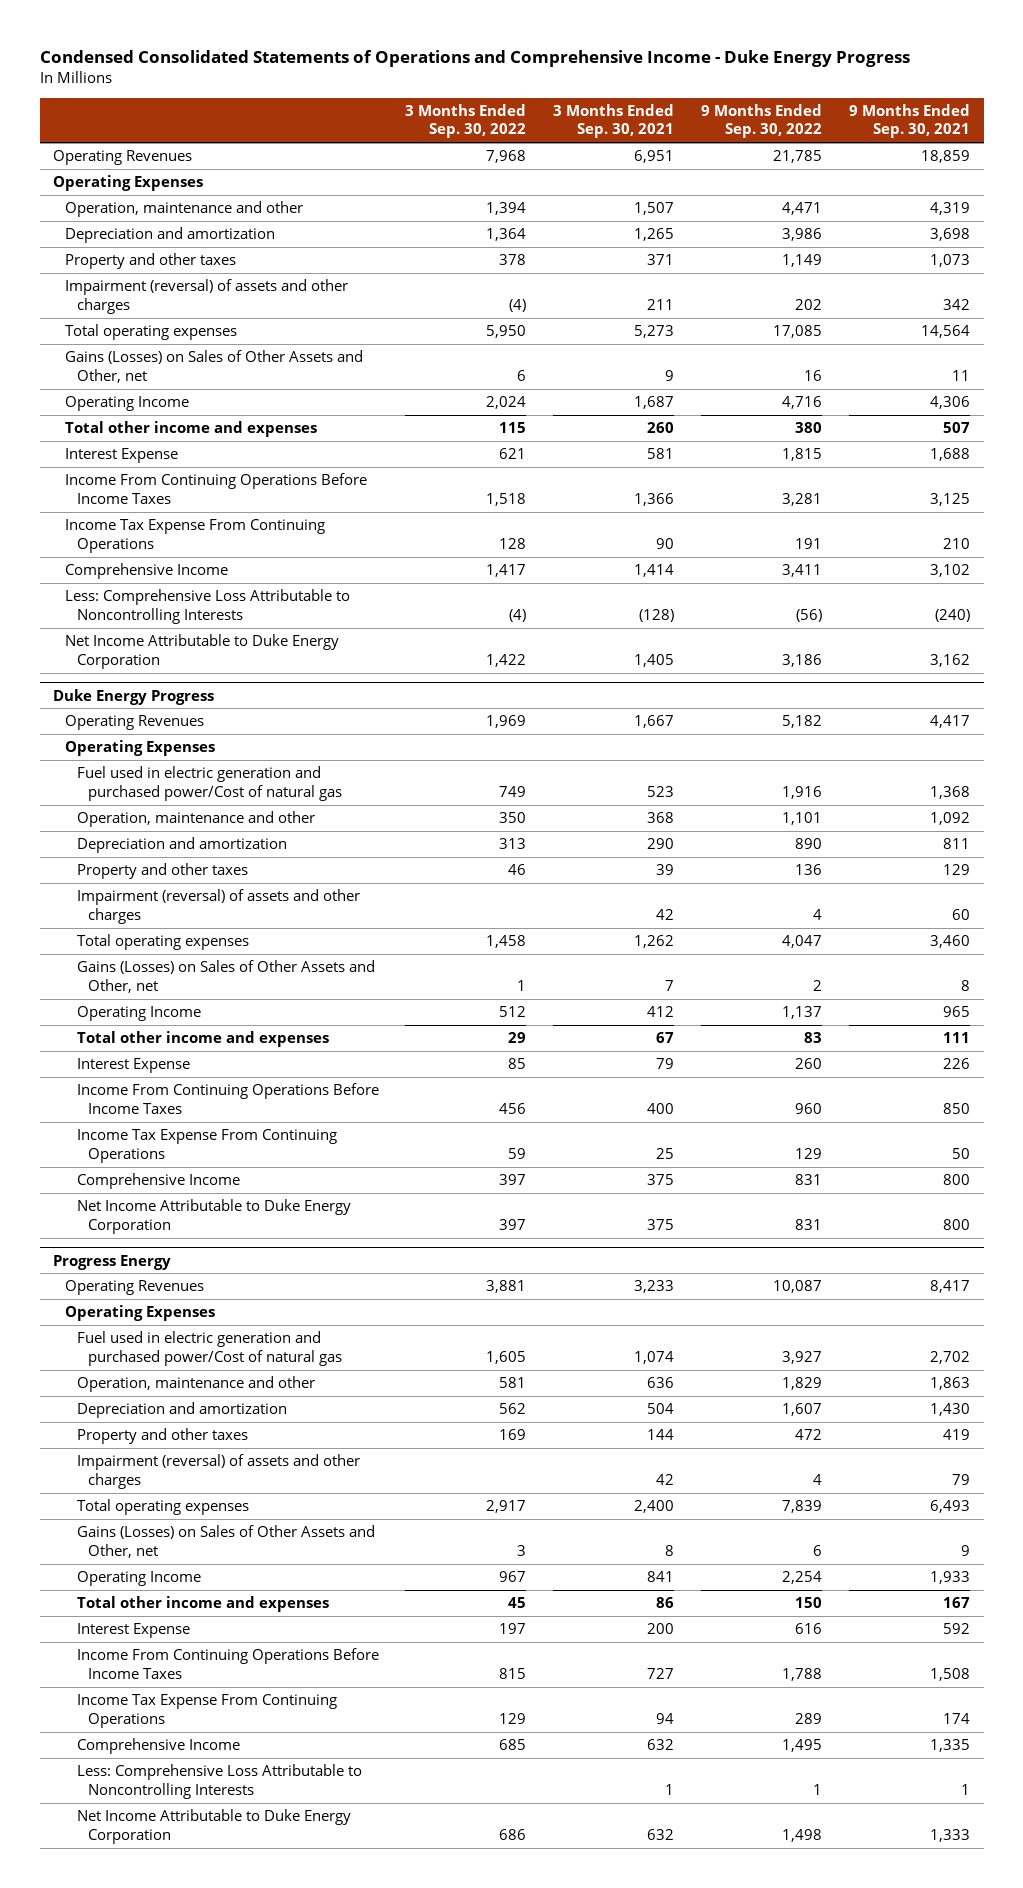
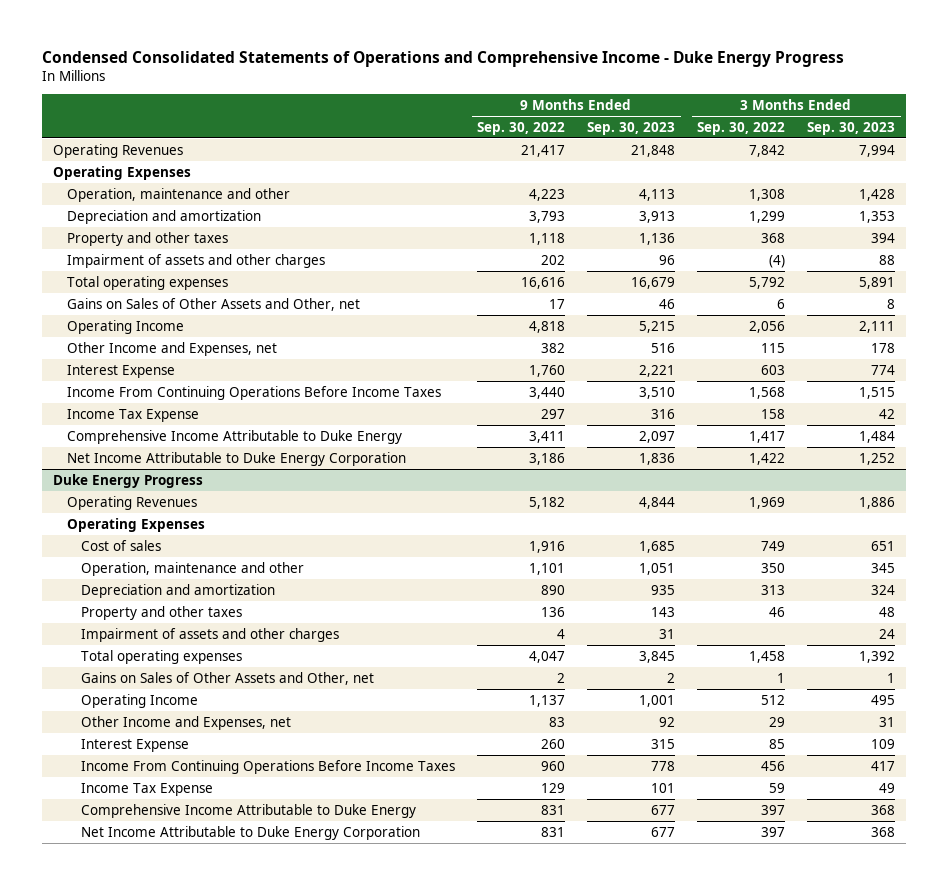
[553,103,675,139] 3 Months Ended Sep. 30, 2021 -> none
[849,103,971,139] 9 Months Ended Sep. 30, 2021 -> none
none -> [587,121,676,135] Sep. 30, 2023
none -> [807,121,896,135] Sep. 30, 2023
[486,150,527,164] 7,968 -> [749,144,786,157] 7,842
[773,150,823,164] 21,785 -> [521,144,566,157] 21,417
[64,589,350,624] Less: Comprehensive Loss Attributable to Noncontrolling Interests -> none
[486,202,527,216] 1,394 -> [749,188,786,201] 1,308
[782,202,823,216] 4,471 -> [529,188,566,201] 4,223
[486,228,527,242] 1,364 -> [749,210,786,223] 1,299
[782,228,823,242] 3,986 -> [529,210,566,223] 3,793
[499,254,527,266] 378 -> [761,232,786,243] 368
[782,254,823,268] 1,149 -> [529,232,566,245] 1,118
[64,279,348,314] Impairment (reversal) of assets and other charges -> [66,253,325,268] Impairment of assets and other charges
[486,325,527,339] 5,950 -> [749,276,786,289] 5,792
[773,325,823,339] 17,085 -> [521,276,566,289] 16,616
[64,350,363,383] Gains (Losses) on Sales of Other Assets and Other, net -> [66,297,360,311] Gains on Sales of Other Assets and Other, net
[804,369,823,381] 16 -> [549,298,566,309] 17
[486,396,527,410] 2,024 -> [749,320,786,333] 2,056
[782,396,823,410] 4,716 -> [529,320,566,333] 4,818
[64,421,317,438] Total other income and expenses -> [66,341,277,356] Other Income and Expenses, net
[795,422,823,434] 380 -> [541,342,566,353] 382
[499,448,527,460] 621 -> [761,364,786,375] 603
[782,448,823,462] 1,815 -> [529,364,566,377] 1,760
[486,492,527,506] 1,518 -> [749,386,786,399] 1,568
[782,492,823,506] 3,281 -> [529,386,566,399] 3,440
[64,519,325,553] Income Tax Expense From Continuing Operations -> [66,408,199,422] Income Tax Expense
[499,537,527,549] 128 -> [761,408,786,419] 158
[795,537,823,549] 191 -> [541,408,566,419] 297
[64,563,228,580] Comprehensive Income -> [66,429,402,444] Comprehensive Income Attributable to Duke Energy
[76,766,343,801] Fuel used in electric generation and purchased power/Cost of natural gas -> [81,539,162,551] Cost of sales
[76,889,360,924] Impairment (reversal) of assets and other charges -> [81,627,340,642] Impairment of assets and other charges
[76,960,375,993] Gains (Losses) on Sales of Other Assets and Other, net -> [81,671,375,685] Gains on Sales of Other Assets and Other, net
[76,1031,329,1048] Total other income and expenses -> [81,715,292,730] Other Income and Expenses, net
[76,1129,337,1163] Income Tax Expense From Continuing Operations -> [81,782,214,796] Income Tax Expense
[76,1173,240,1190] Comprehensive Income -> [81,803,417,818] Comprehensive Income Attributable to Duke Energy
[53,1254,172,1270] Progress Energy -> none
[64,1280,204,1296] Operating Revenues -> none
[64,1305,215,1322] Operating Expenses -> none
[76,1331,343,1366] Fuel used in electric generation and purchased power/Cost of natural gas -> none
[76,1376,315,1393] Operation, maintenance and other -> none
[76,1402,287,1419] Depreciation and amortization -> none
[76,1428,248,1445] Property and other taxes -> none
[76,1454,360,1489] Impairment (reversal) of assets and other charges -> none
[76,1499,249,1516] Total operating expenses -> none
[76,1525,375,1558] Gains (Losses) on Sales of Other Assets and Other, net -> none
[76,1571,201,1587] Operating Income -> none
[76,1596,329,1613] Total other income and expenses -> none
[76,1623,190,1639] Interest Expense -> none
[76,1648,379,1679] Income From Continuing Operations Before Income Taxes -> none
[76,1694,337,1728] Income Tax Expense From Continuing Operations -> none
[76,1738,240,1755] Comprehensive Income -> none
[76,1764,362,1799] Less: Comprehensive Loss Attributable to Noncontrolling Interests -> none
[76,1809,351,1844] Net Income Attributable to Duke Energy Corporation -> none

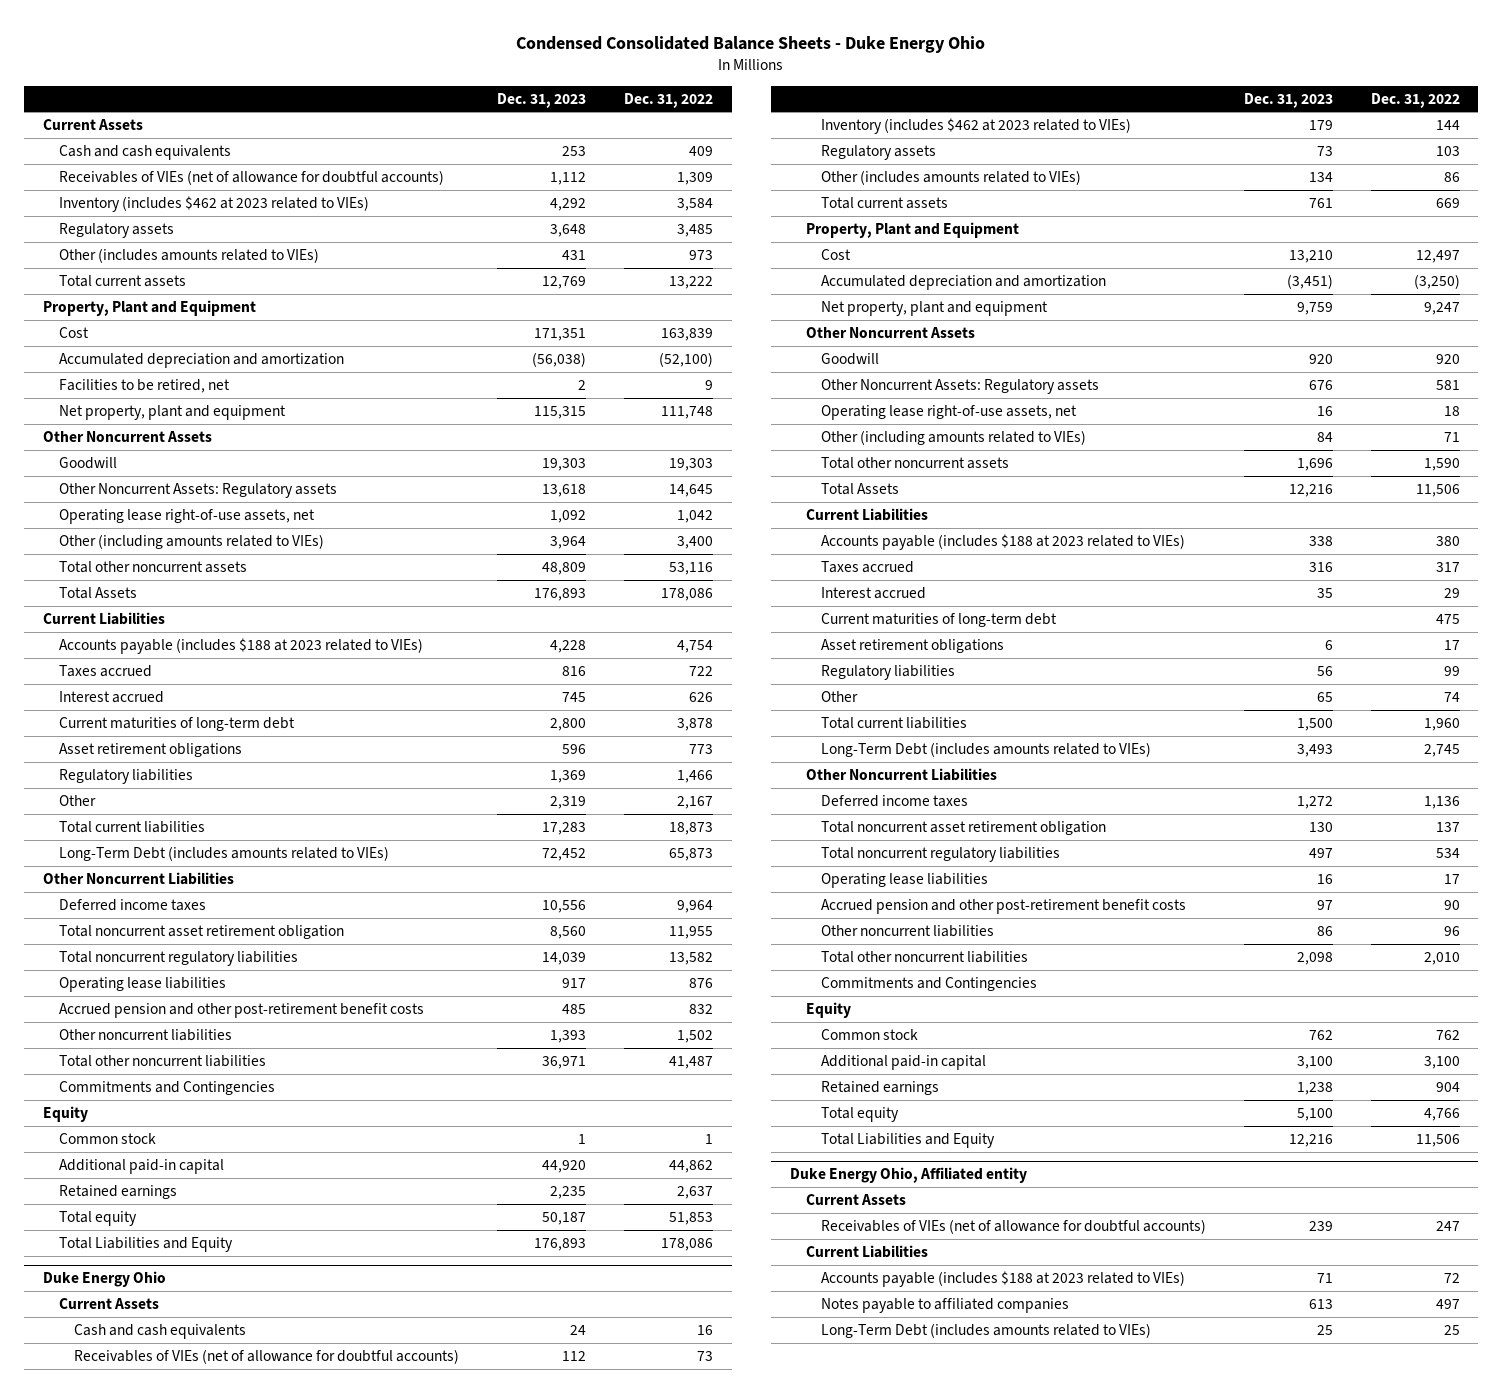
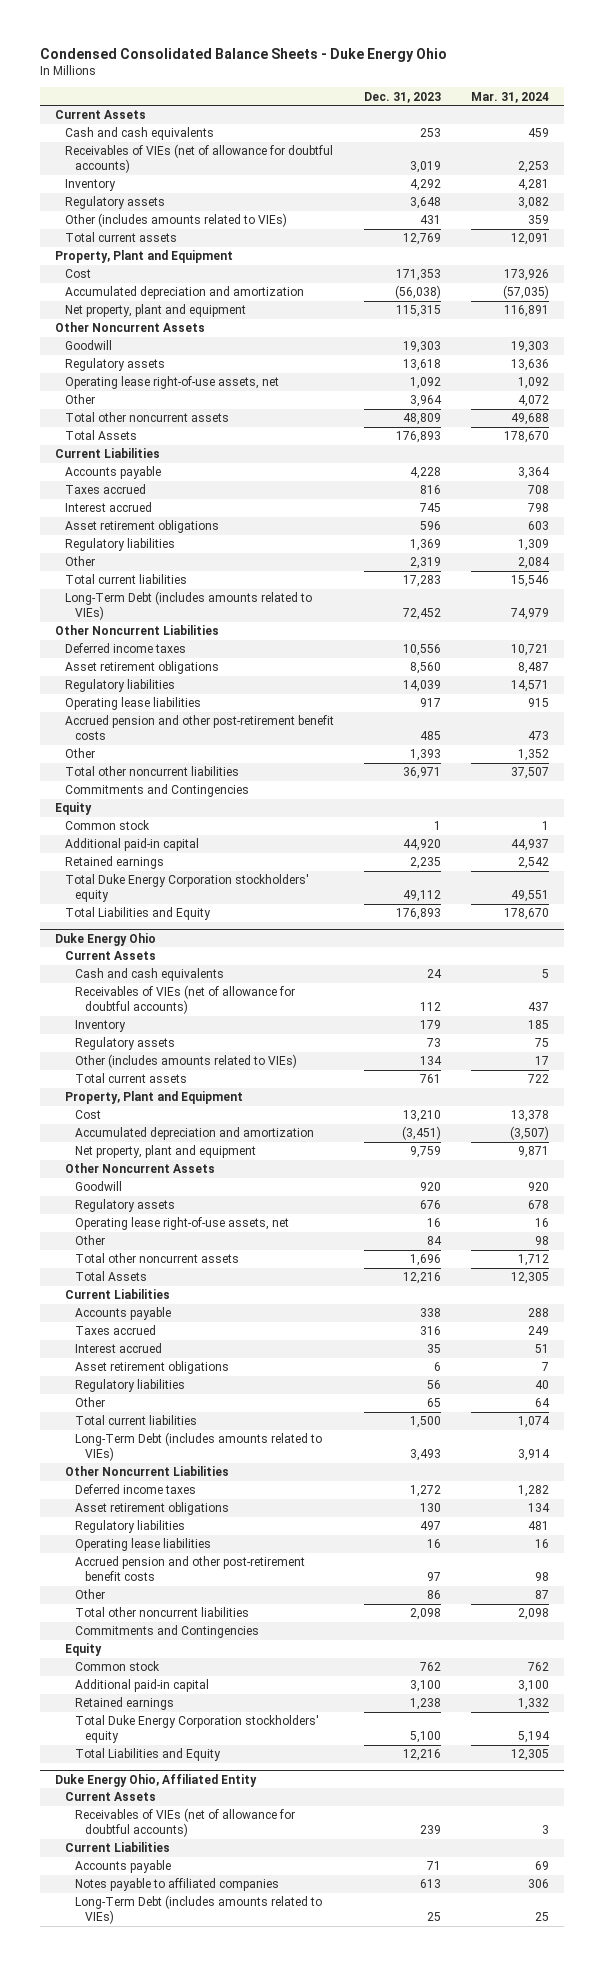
[623,92,713,108] Dec. 31, 2022 -> none
none -> [471,91,550,103] Mar. 31, 2024
[550,171,587,185] 1,112 -> [410,161,442,174] 3,019
[58,195,369,212] Inventory (includes $462 at 2023 related to VIEs) -> [64,179,116,192] Inventory
[534,327,587,341] 171,351 -> [396,269,442,282] 171,353
[58,378,230,393] Facilities to be retired, net -> none
[58,482,337,498] Other Noncurrent Assets: Regulatory assets -> [64,358,165,372] Regulatory assets
[58,533,324,549] Other (including amounts related to VIEs) -> [64,394,95,405] Other
[58,637,423,654] Accounts payable (includes $188 at 2023 related to VIEs) -> [64,466,161,480] Accounts payable
[58,716,295,731] Current maturities of long-term debt -> none
[58,924,344,939] Total noncurrent asset retirement obligation -> [64,661,219,675] Asset retirement obligations
[58,950,298,966] Total noncurrent regulatory liabilities -> [64,679,175,693] Regulatory liabilities
[58,1028,232,1041] Other noncurrent liabilities -> [64,748,95,759] Other
[58,1210,137,1226] Total equity -> none
none -> [64,874,309,903] Total Duke Energy Corporation stockholders' equity
[821,117,1132,134] Inventory (includes $462 at 2023 related to VIEs) -> [75,1020,127,1033] Inventory
[821,378,1100,394] Other Noncurrent Assets: Regulatory assets -> [75,1199,176,1213] Regulatory assets
[821,429,1087,445] Other (including amounts related to VIEs) -> [75,1235,106,1246] Other
[821,533,1186,550] Accounts payable (includes $188 at 2023 related to VIEs) -> [75,1307,172,1321] Accounts payable
[821,612,1058,627] Current maturities of long-term debt -> none
[821,820,1107,835] Total noncurrent asset retirement obligation -> [75,1502,230,1516] Asset retirement obligations
[821,846,1061,862] Total noncurrent regulatory liabilities -> [75,1520,186,1534] Regulatory liabilities
[821,924,995,937] Other noncurrent liabilities -> [75,1589,106,1600] Other
[821,1106,900,1122] Total equity -> none
none -> [75,1715,320,1744] Total Duke Energy Corporation stockholders' equity
[789,1167,1027,1184] Duke Energy Ohio, Affiliated entity -> [54,1773,257,1787] Duke Energy Ohio, Affiliated Entity
[821,1270,1186,1287] Accounts payable (includes $188 at 2023 related to VIEs) -> [75,1860,172,1874] Accounts payable

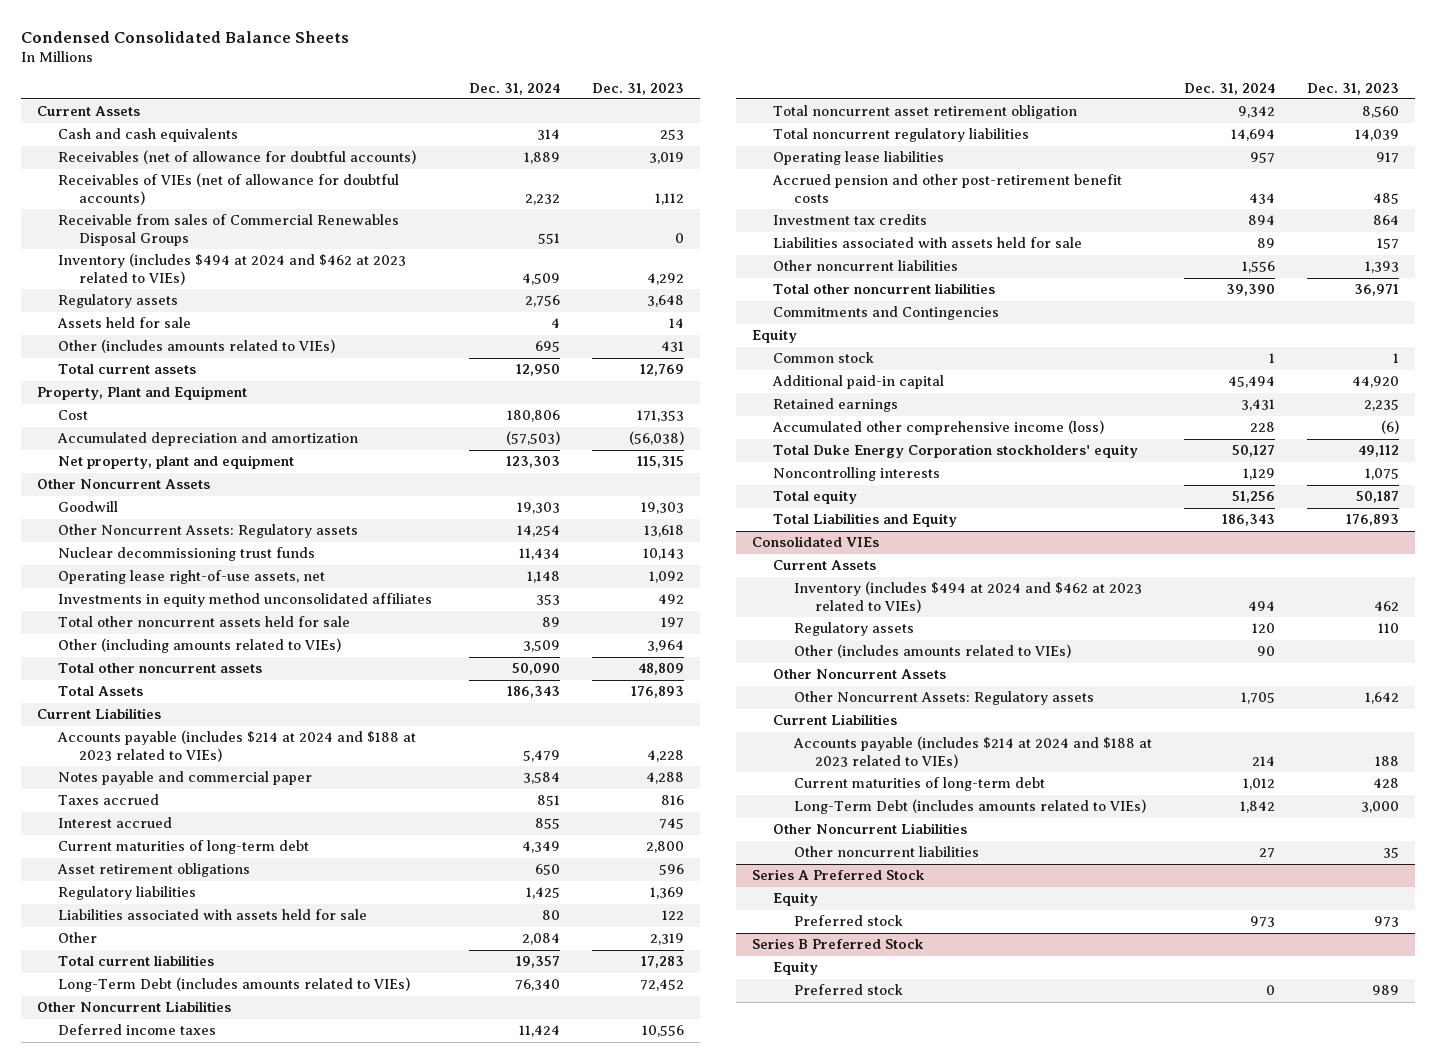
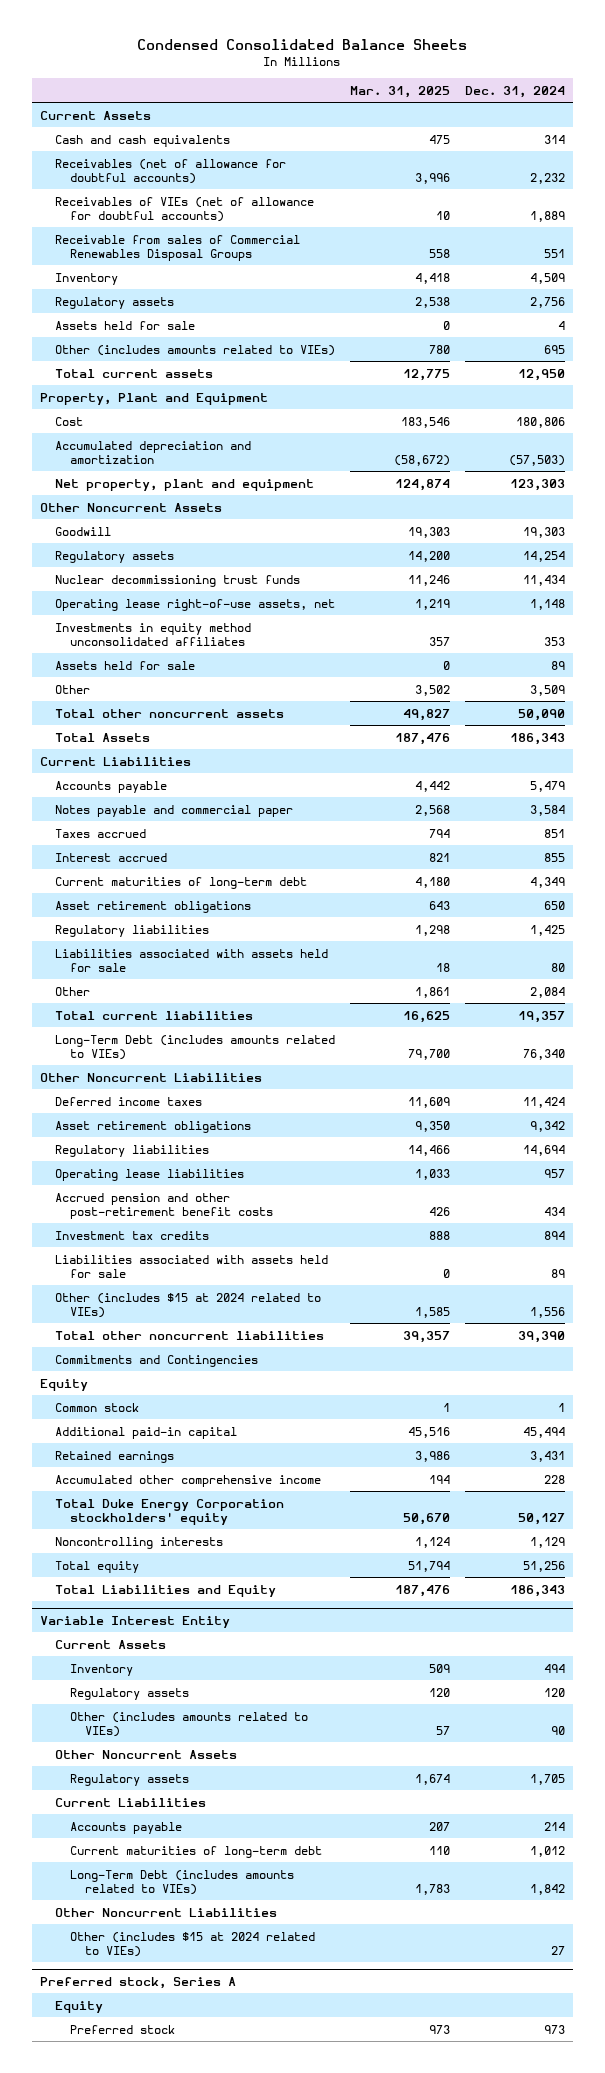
[591,82,684,95] Dec. 31, 2023 -> none
none -> [350,85,451,98] Mar. 31, 2025
[523,152,560,165] 1,889 -> [530,173,566,185] 2,232
[524,193,560,205] 2,232 -> [530,211,566,223] 1,889
[57,253,406,285] Inventory (includes $494 at 2024 and $462 at 2023 related to VIEs) -> [54,272,118,285] Inventory
[57,524,358,539] Other Noncurrent Assets: Regulatory assets -> [54,550,174,563] Regulatory assets
[57,616,350,628] Total other noncurrent assets held for sale -> [54,660,195,670] Assets held for sale
[57,638,341,654] Other (including amounts related to VIEs) -> [54,684,90,694] Other
[56,730,416,762] Accounts payable (includes $214 at 2024 and $188 at 2023 related to VIEs) -> [54,780,167,793] Accounts payable
[772,105,1077,120] Total noncurrent asset retirement obligation -> [54,1120,251,1133] Asset retirement obligations
[772,128,1029,143] Total noncurrent regulatory liabilities -> [54,1144,209,1157] Regulatory liabilities
[772,260,958,272] Other noncurrent liabilities -> [54,1292,321,1319] Other (includes $15 at 2024 related to VIEs)
[771,420,1104,436] Accumulated other comprehensive income (loss) -> [54,1474,321,1487] Accumulated other comprehensive income
[751,536,879,548] Consolidated VIEs -> none
none -> [39,1615,230,1628] Variable Interest Entity
[793,581,1142,613] Inventory (includes $494 at 2024 and $462 at 2023 related to VIEs) -> [70,1663,134,1676] Inventory
[793,691,1094,706] Other Noncurrent Assets: Regulatory assets -> [70,1773,190,1786] Regulatory assets
[792,736,1152,768] Accounts payable (includes $214 at 2024 and $188 at 2023 related to VIEs) -> [70,1821,183,1834] Accounts payable
[793,846,979,858] Other noncurrent liabilities -> [70,1931,316,1958] Other (includes $15 at 2024 related to VIEs)
[751,869,925,881] Series A Preferred Stock -> [39,1976,236,1989] Preferred stock, Series A
[751,938,924,950] Series B Preferred Stock -> none
[772,961,818,976] Equity -> none
[793,984,903,996] Preferred stock -> none

